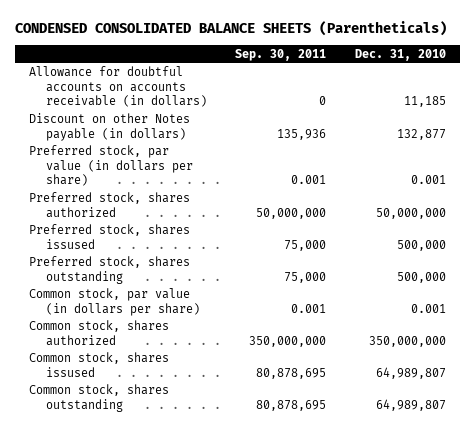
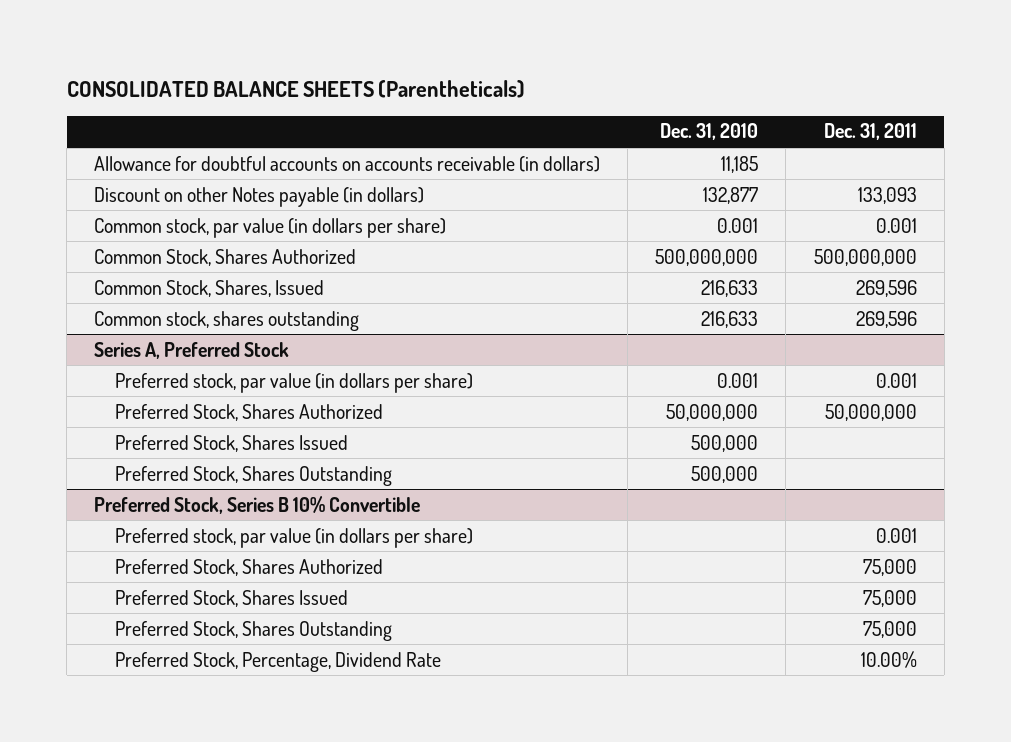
[14,21,447,37] CONDENSED CONSOLIDATED BALANCE SHEETS (Parentheticals) -> [66,79,525,98] CONSOLIDATED BALANCE SHEETS (Parentheticals)
[235,48,327,61] Sep. 30, 2011 -> none
none -> [823,123,917,141] Dec. 31, 2011
[29,144,193,187] Preferred stock, par value (in dollars per share) -> none
[29,191,191,218] Preferred stock, shares authorized -> none
[29,223,191,249] Preferred stock, shares issused -> none
[29,255,191,284] Preferred stock, shares outstanding -> none
[29,319,170,346] Common stock, shares authorized -> [94,248,357,266] Common Stock, Shares Authorized
[368,335,446,347] 350,000,000 -> [655,248,759,266] 500,000,000
[29,351,170,377] Common stock, shares issused -> [94,279,325,297] Common Stock, Shares, Issued
[375,366,446,379] 64,989,807 -> [701,279,759,297] 216,633
[375,398,446,411] 64,989,807 -> [701,310,759,328] 216,633
none -> [94,341,290,359] Series A, Preferred Stock
none -> [114,372,473,393] Preferred stock, par value (in dollars per share)
none -> [114,403,383,421] Preferred Stock, Shares Authorized
none -> [114,434,348,452] Preferred Stock, Shares Issued
none -> [114,465,392,486] Preferred Stock, Shares Outstanding
none -> [94,495,421,514] Preferred Stock, Series B 10% Convertible
none -> [114,527,473,548] Preferred stock, par value (in dollars per share)
none -> [114,558,383,576] Preferred Stock, Shares Authorized
none -> [114,589,348,607] Preferred Stock, Shares Issued
none -> [114,620,392,641] Preferred Stock, Shares Outstanding
none -> [114,651,441,672] Preferred Stock, Percentage, Dividend Rate

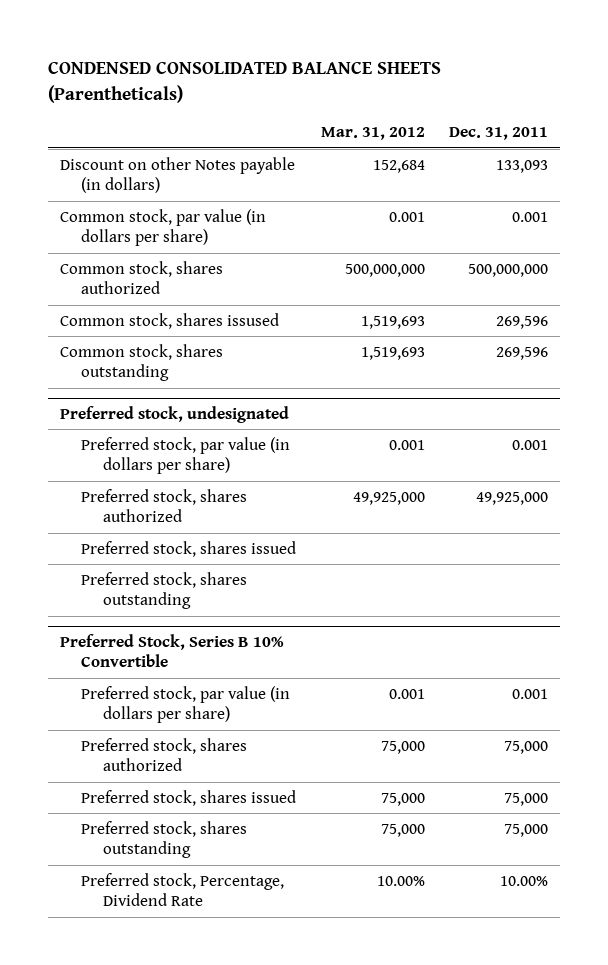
[66,79,525,98] CONSOLIDATED BALANCE SHEETS (Parentheticals) -> [47,60,441,103] CONDENSED CONSOLIDATED BALANCE SHEETS (Parentheticals)
[660,123,759,141] Dec. 31, 2010 -> none
none -> [320,127,425,141] Mar. 31, 2012
[94,155,601,172] Allowance for doubtful accounts on accounts receivable (in dollars) -> none
[94,248,357,266] Common Stock, Shares Authorized -> [59,260,223,295] Common stock, shares authorized
[94,279,325,297] Common Stock, Shares, Issued -> [59,312,279,329] Common stock, shares issused
[94,341,290,359] Series A, Preferred Stock -> none
none -> [59,406,289,424] Preferred stock, undesignated
[114,403,383,421] Preferred Stock, Shares Authorized -> [81,488,248,523] Preferred stock, shares authorized
[824,403,917,421] 50,000,000 -> [475,491,548,505] 49,925,000
[114,434,348,452] Preferred Stock, Shares Issued -> [81,540,297,557] Preferred stock, shares issued
[114,465,392,486] Preferred Stock, Shares Outstanding -> [81,571,248,610] Preferred stock, shares outstanding
[114,558,383,576] Preferred Stock, Shares Authorized -> [81,737,248,772] Preferred stock, shares authorized
[114,589,348,607] Preferred Stock, Shares Issued -> [81,789,297,806] Preferred stock, shares issued
[114,620,392,641] Preferred Stock, Shares Outstanding -> [81,820,248,859] Preferred stock, shares outstanding
[114,651,441,672] Preferred Stock, Percentage, Dividend Rate -> [81,872,285,907] Preferred stock, Percentage, Dividend Rate

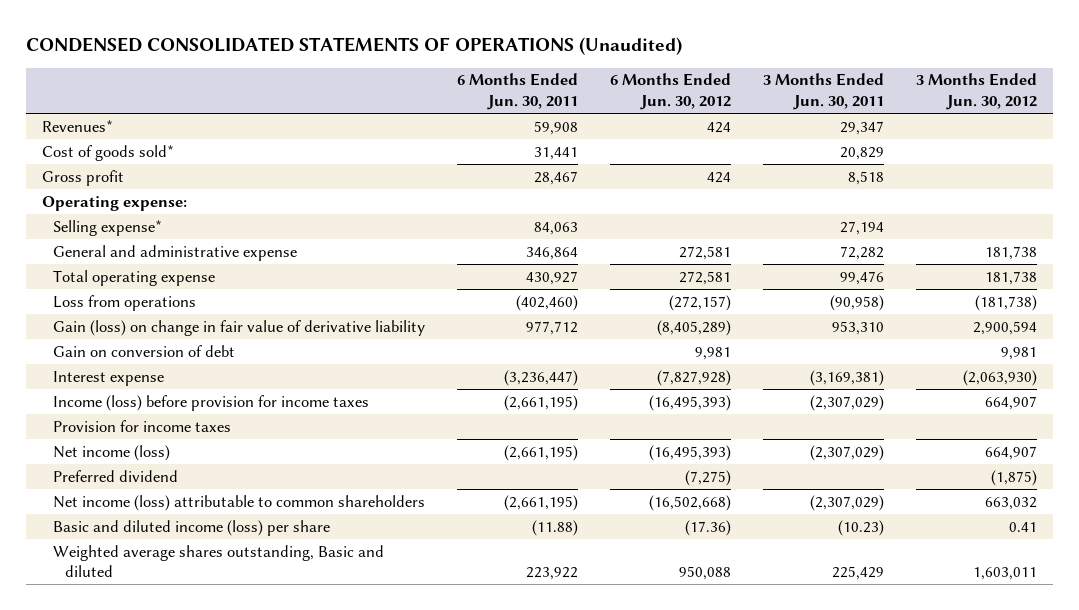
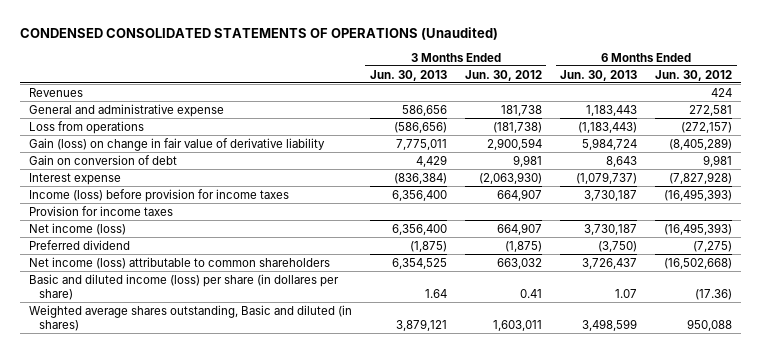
[457,73,579,111] 6 Months Ended Jun. 30, 2011 -> none
[762,73,884,111] 3 Months Ended Jun. 30, 2011 -> none
none -> [369,69,447,81] Jun. 30, 2013
none -> [560,69,638,81] Jun. 30, 2013
[41,144,174,161] Cost of goods sold* -> none
[41,169,124,186] Gross profit -> none
[41,195,187,211] Operating expense: -> none
[53,219,163,236] Selling expense* -> none
[41,119,113,132] Revenues* -> [28,87,83,97] Revenues
[53,269,216,286] Total operating expense -> none
[53,519,331,536] Basic and diluted income (loss) per share -> [28,273,339,300] Basic and diluted income (loss) per share (in dollares per share)
[53,544,385,578] Weighted average shares outstanding, Basic and diluted -> [28,304,352,331] Weighted average shares outstanding, Basic and diluted (in shares)

